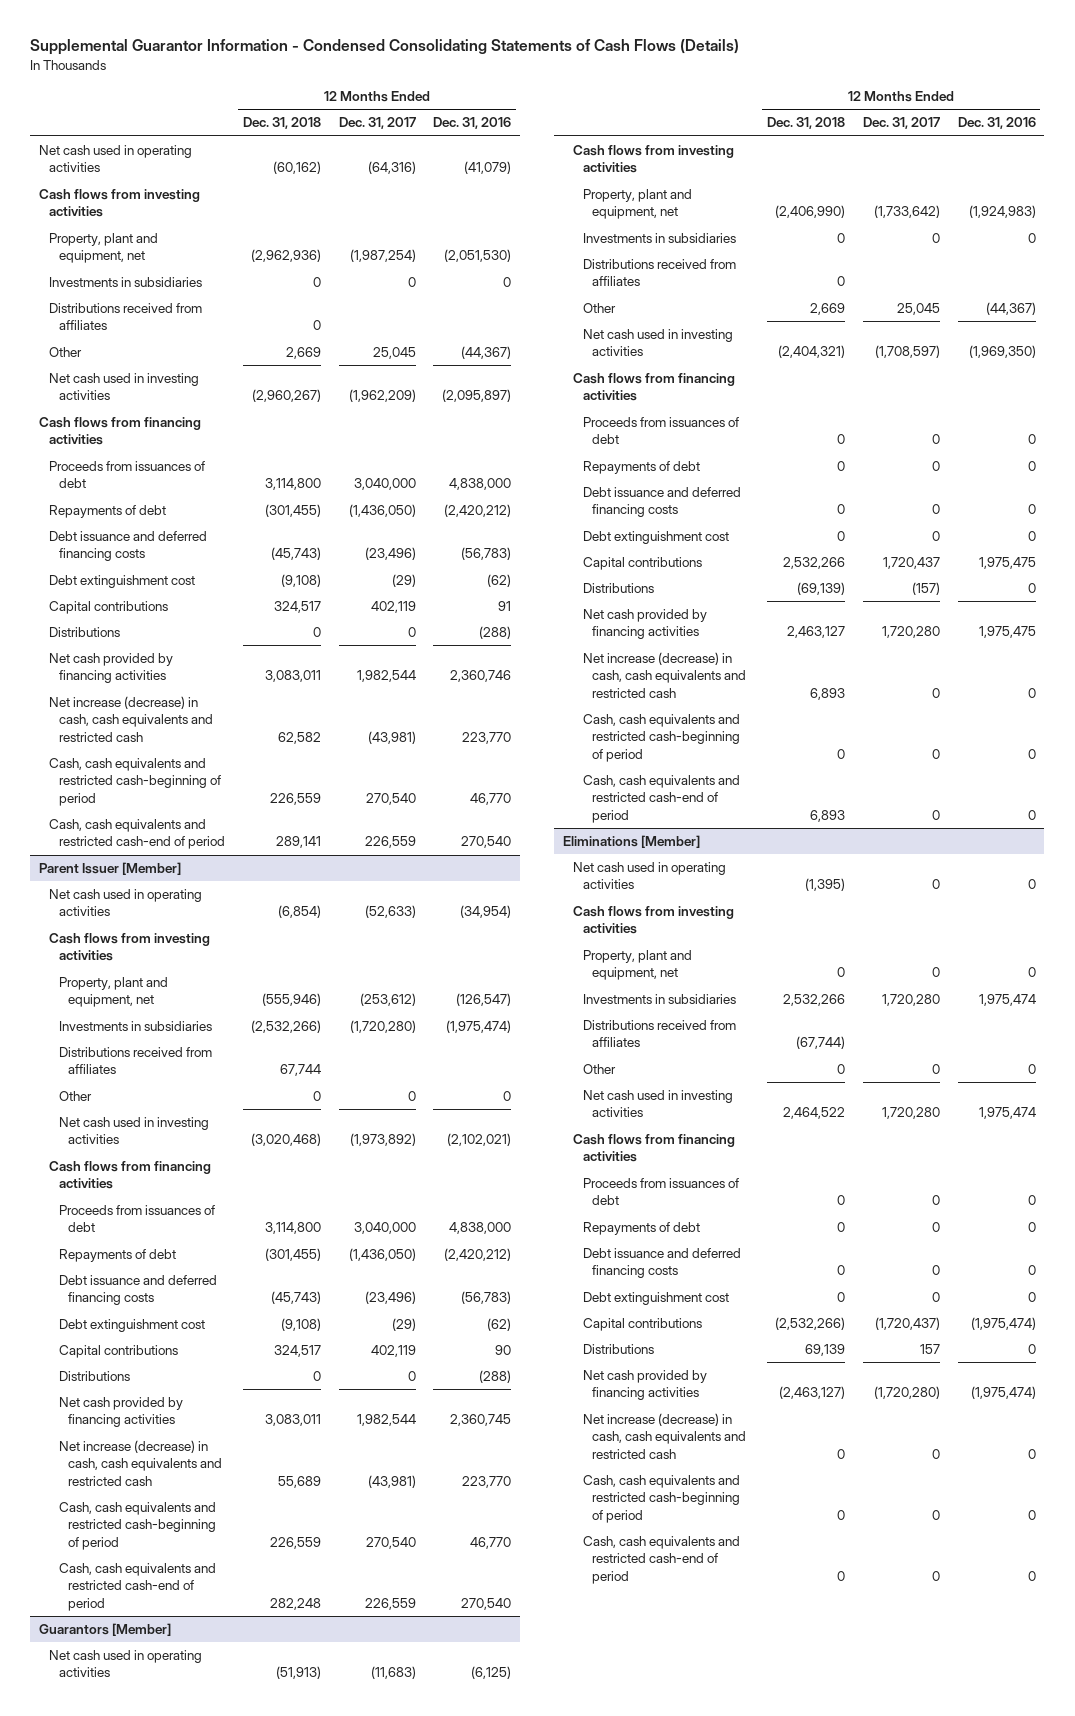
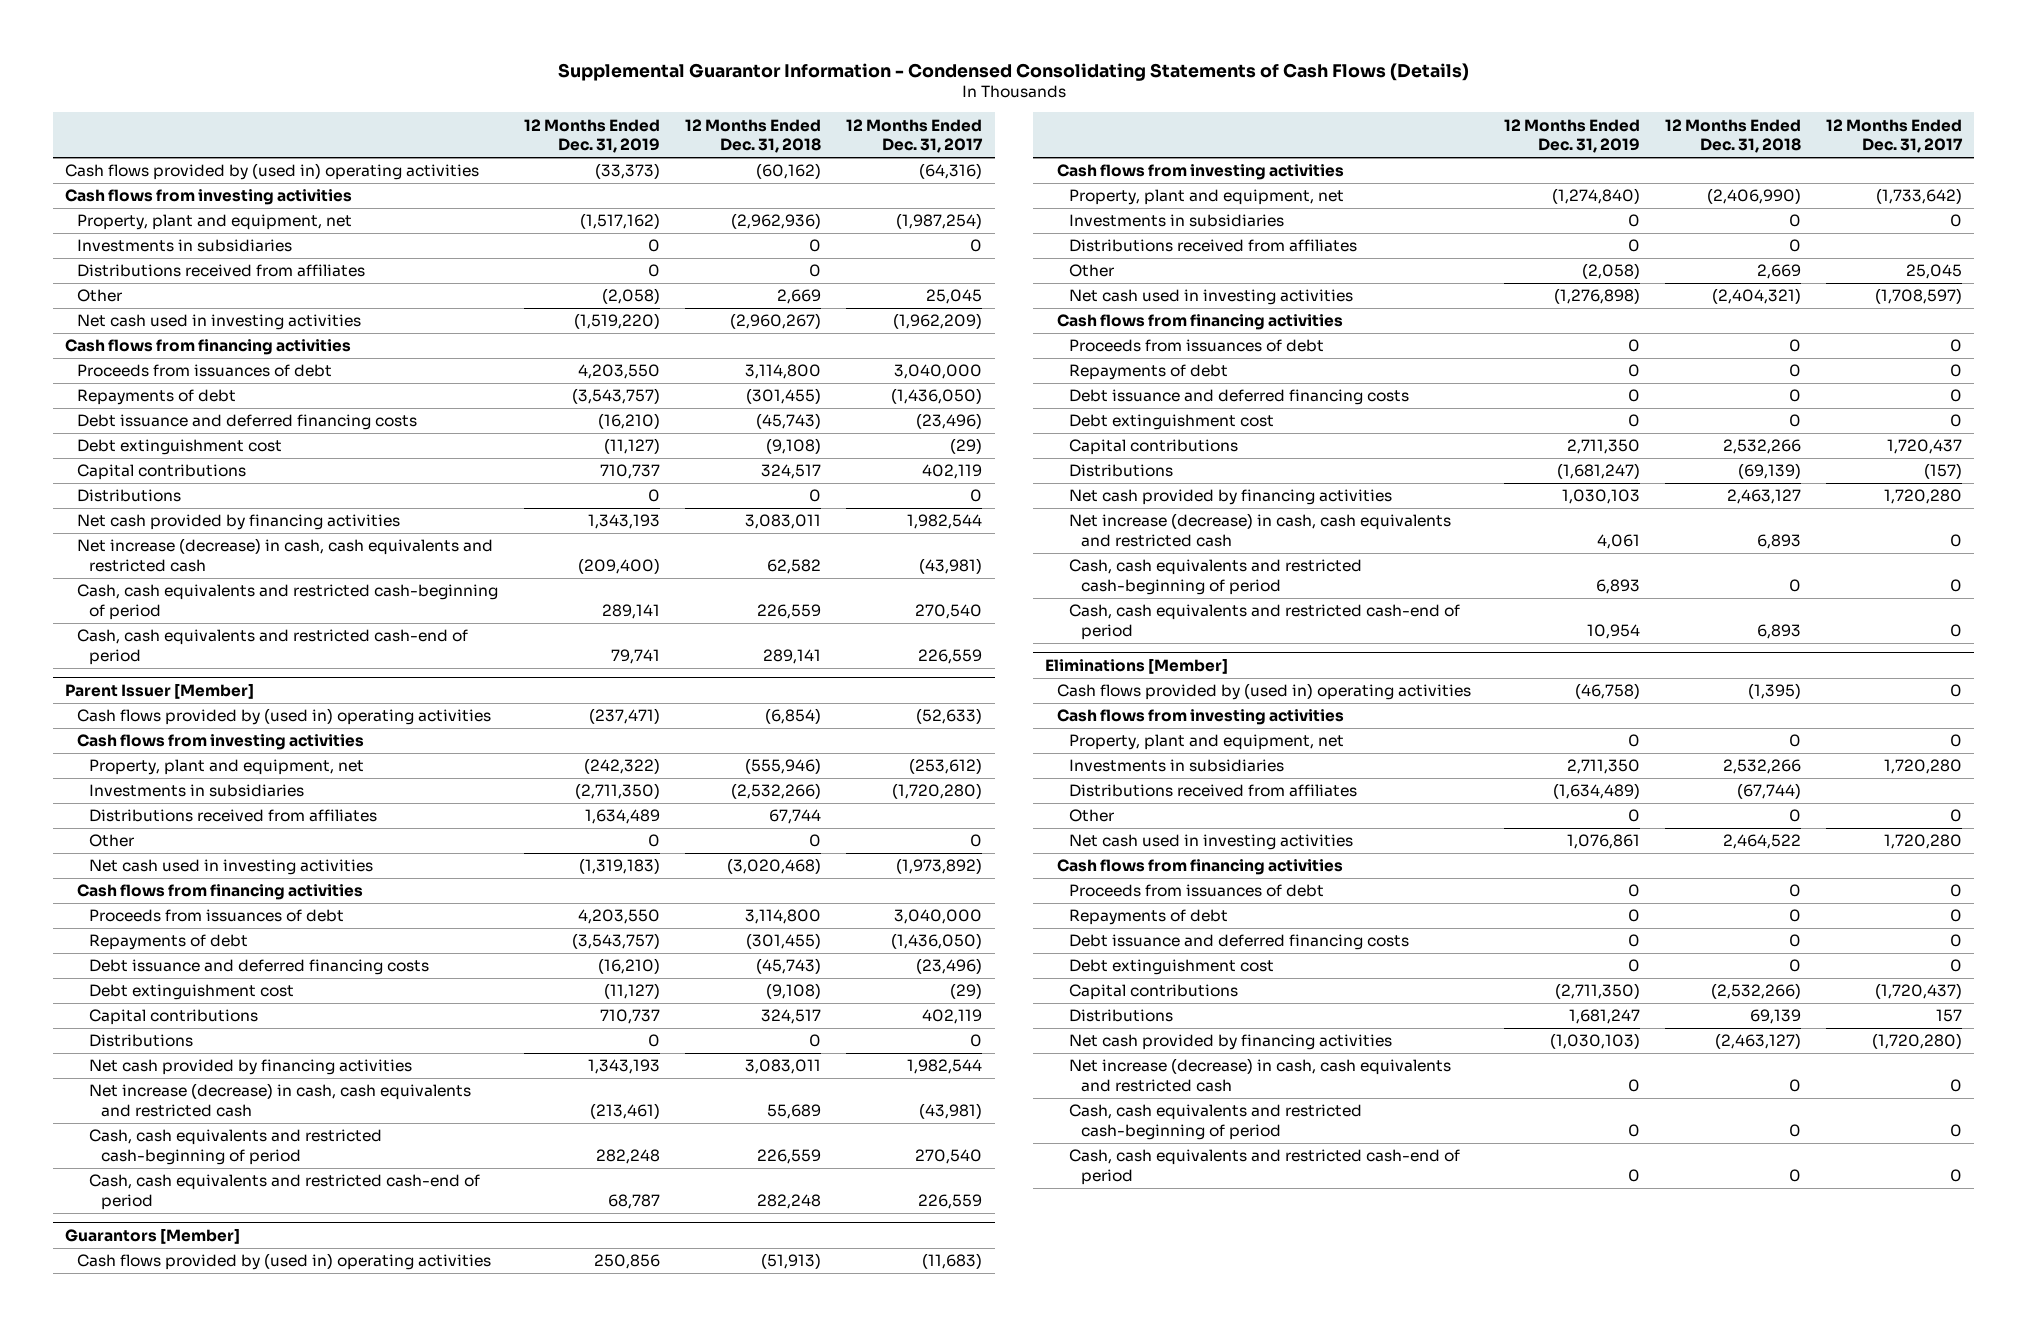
[433,117,512,130] Dec. 31, 2016 -> none
none -> [523,118,660,153] 12 Months Ended Dec. 31, 2019
[39,144,193,173] Net cash used in operating activities -> [65,163,480,181] Cash flows provided by (used in) operating activities
[48,888,202,917] Net cash used in operating activities -> [77,708,492,726] Cash flows provided by (used in) operating activities
[48,1649,202,1678] Net cash used in operating activities -> [77,1253,492,1271] Cash flows provided by (used in) operating activities
[573,861,727,890] Net cash used in operating activities -> [1057,683,1472,701] Cash flows provided by (used in) operating activities

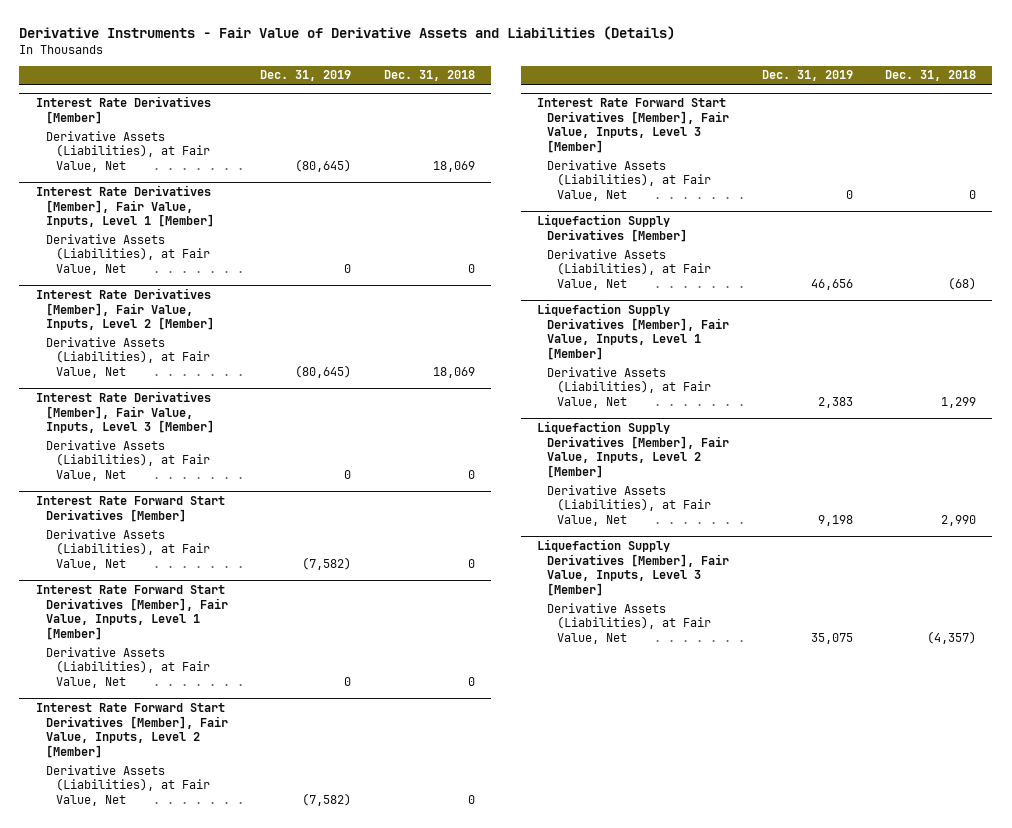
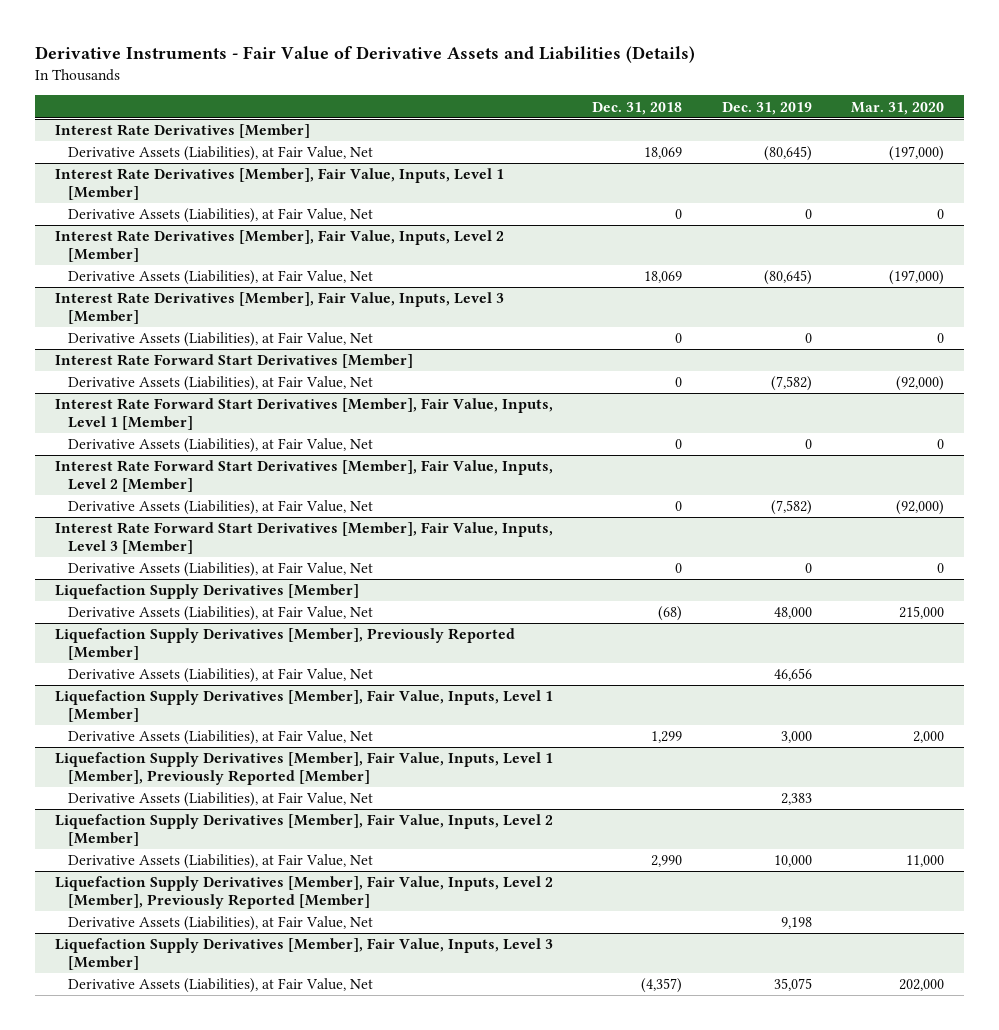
none -> [851,101,945,115] Mar. 31, 2020
[810,278,853,290] 46,656 -> [773,607,812,620] 48,000
none -> [54,628,515,661] Liquefaction Supply Derivatives [Member], Previously Reported [Member]
none -> [68,668,374,684] Derivative Assets (Liabilities), at Fair Value, Net
[817,396,853,408] 2,383 -> [780,731,812,744] 3,000
none -> [54,752,553,786] Liquefaction Supply Derivatives [Member], Fair Value, Inputs, Level 1 [Member], Previously Reported [Member]
none -> [68,792,374,808] Derivative Assets (Liabilities), at Fair Value, Net
[817,514,853,526] 9,198 -> [773,855,812,868] 10,000
none -> [54,876,553,910] Liquefaction Supply Derivatives [Member], Fair Value, Inputs, Level 2 [Member], Previously Reported [Member]
none -> [68,916,374,932] Derivative Assets (Liabilities), at Fair Value, Net

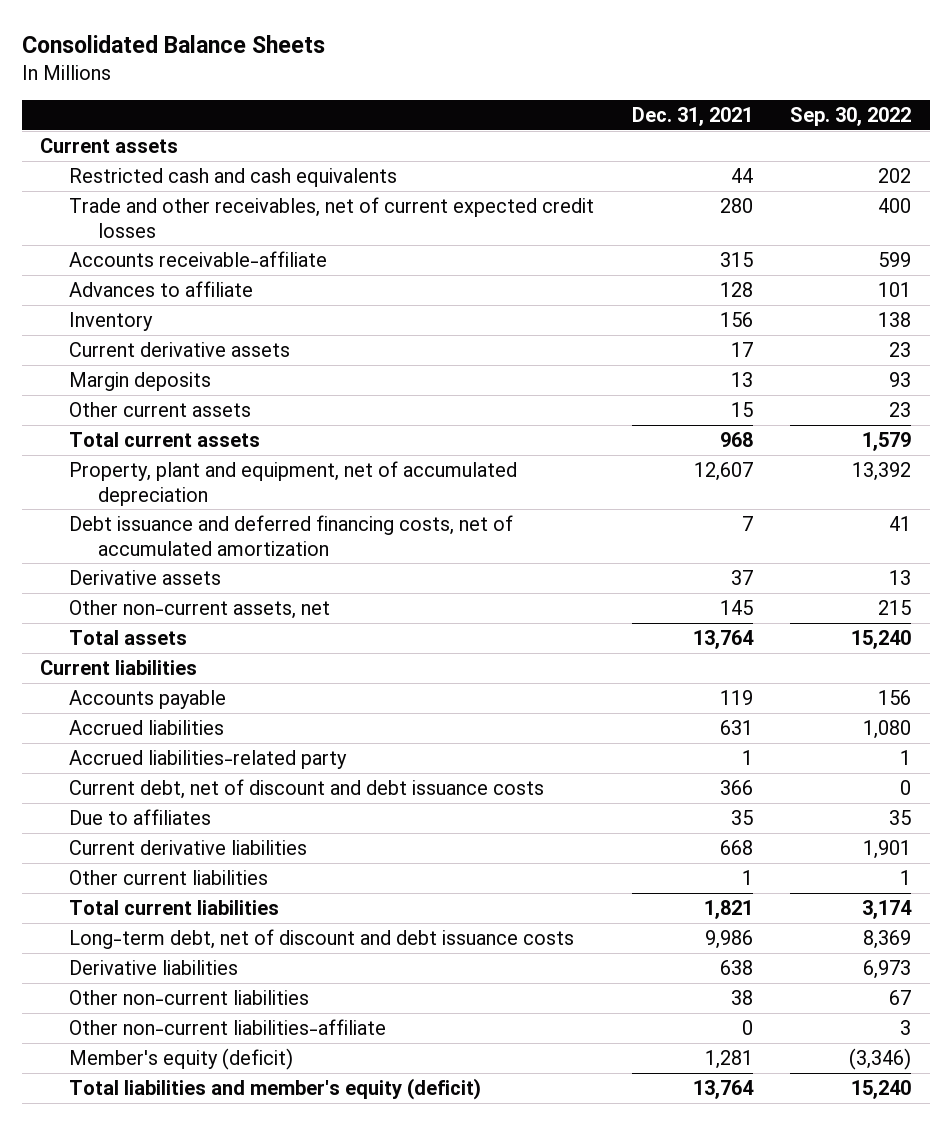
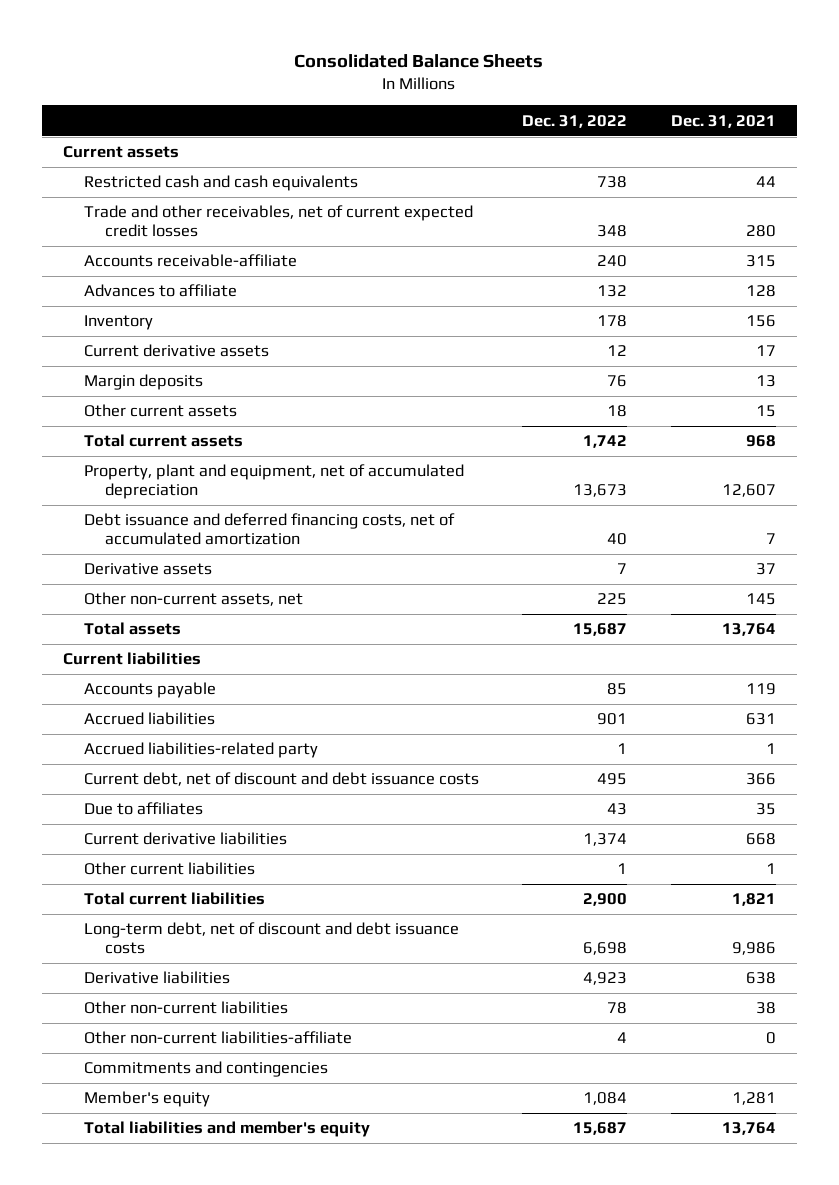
[789,106,911,126] Sep. 30, 2022 -> none
none -> [522,114,628,128] Dec. 31, 2022
none -> [84,1061,329,1078] Commitments and contingencies
[69,1047,294,1070] Member's equity (deficit) -> [84,1091,211,1108] Member's equity
[69,1077,482,1100] Total liabilities and member's equity (deficit) -> [84,1121,371,1138] Total liabilities and member's equity

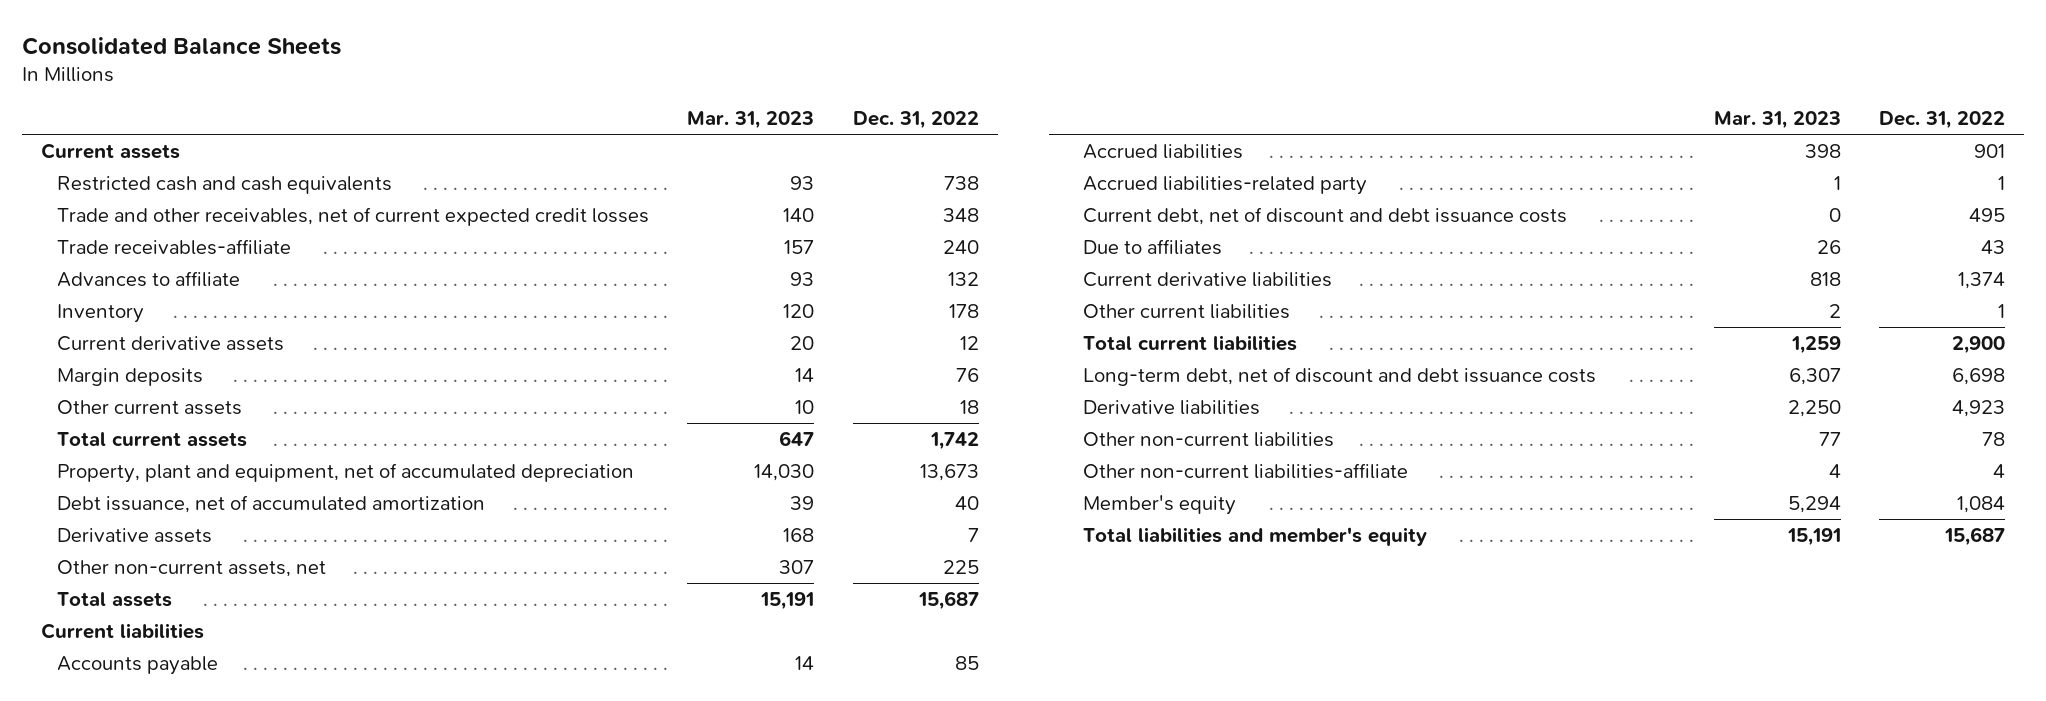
[670,114,776,128] Dec. 31, 2021 -> none
none -> [687,110,815,129] Mar. 31, 2023
[84,254,298,268] Accounts receivable-affiliate -> [56,239,291,256] Trade receivables-affiliate
[84,513,456,546] Debt issuance and deferred financing costs, net of accumulated amortization -> [56,495,485,514] Debt issuance, net of accumulated amortization
[84,1061,329,1078] Commitments and contingencies -> none

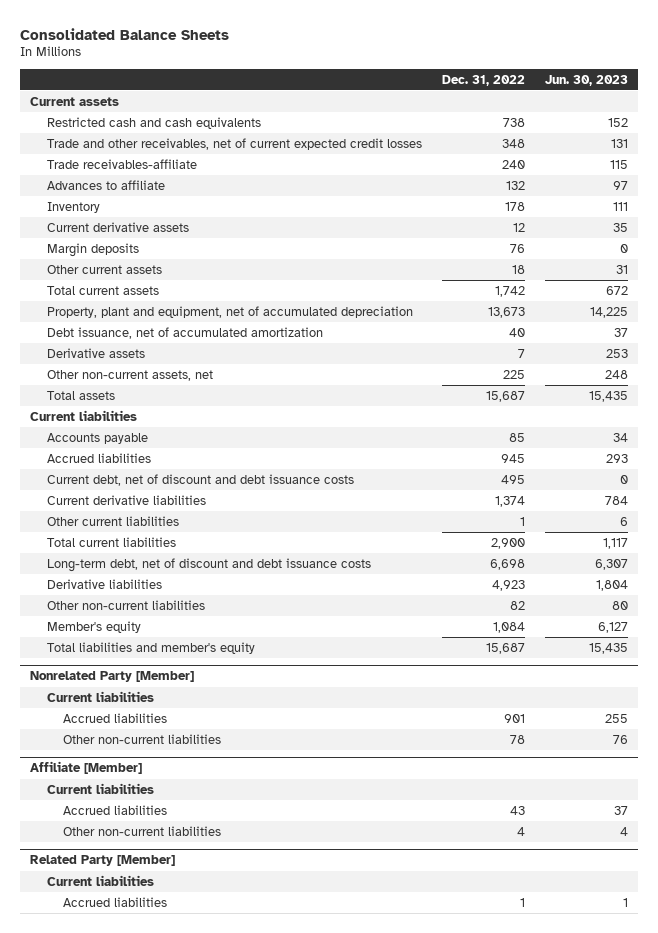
[687,110,815,129] Mar. 31, 2023 -> none
none -> [544,74,628,86] Jun. 30, 2023
[1083,176,1368,196] Accrued liabilities-related party -> none
[1973,144,2005,159] 901 -> [500,453,525,463] 945
[1083,239,1223,256] Due to affiliates -> none
[1083,463,1409,480] Other non-current liabilities-affiliate -> none
[1981,432,2005,447] 78 -> [509,600,525,610] 82
none -> [30,671,195,683] Nonrelated Party [Member]
none -> [46,690,154,702] Current liabilities
none -> [62,712,167,723] Accrued liabilities
none -> [62,733,221,744] Other non-current liabilities
none -> [30,761,143,775] Affiliate [Member]
none -> [46,782,154,794] Current liabilities
none -> [62,804,167,815] Accrued liabilities
none -> [62,825,221,836] Other non-current liabilities
none -> [30,855,176,867] Related Party [Member]
none -> [46,874,154,886] Current liabilities
none -> [62,896,167,907] Accrued liabilities

